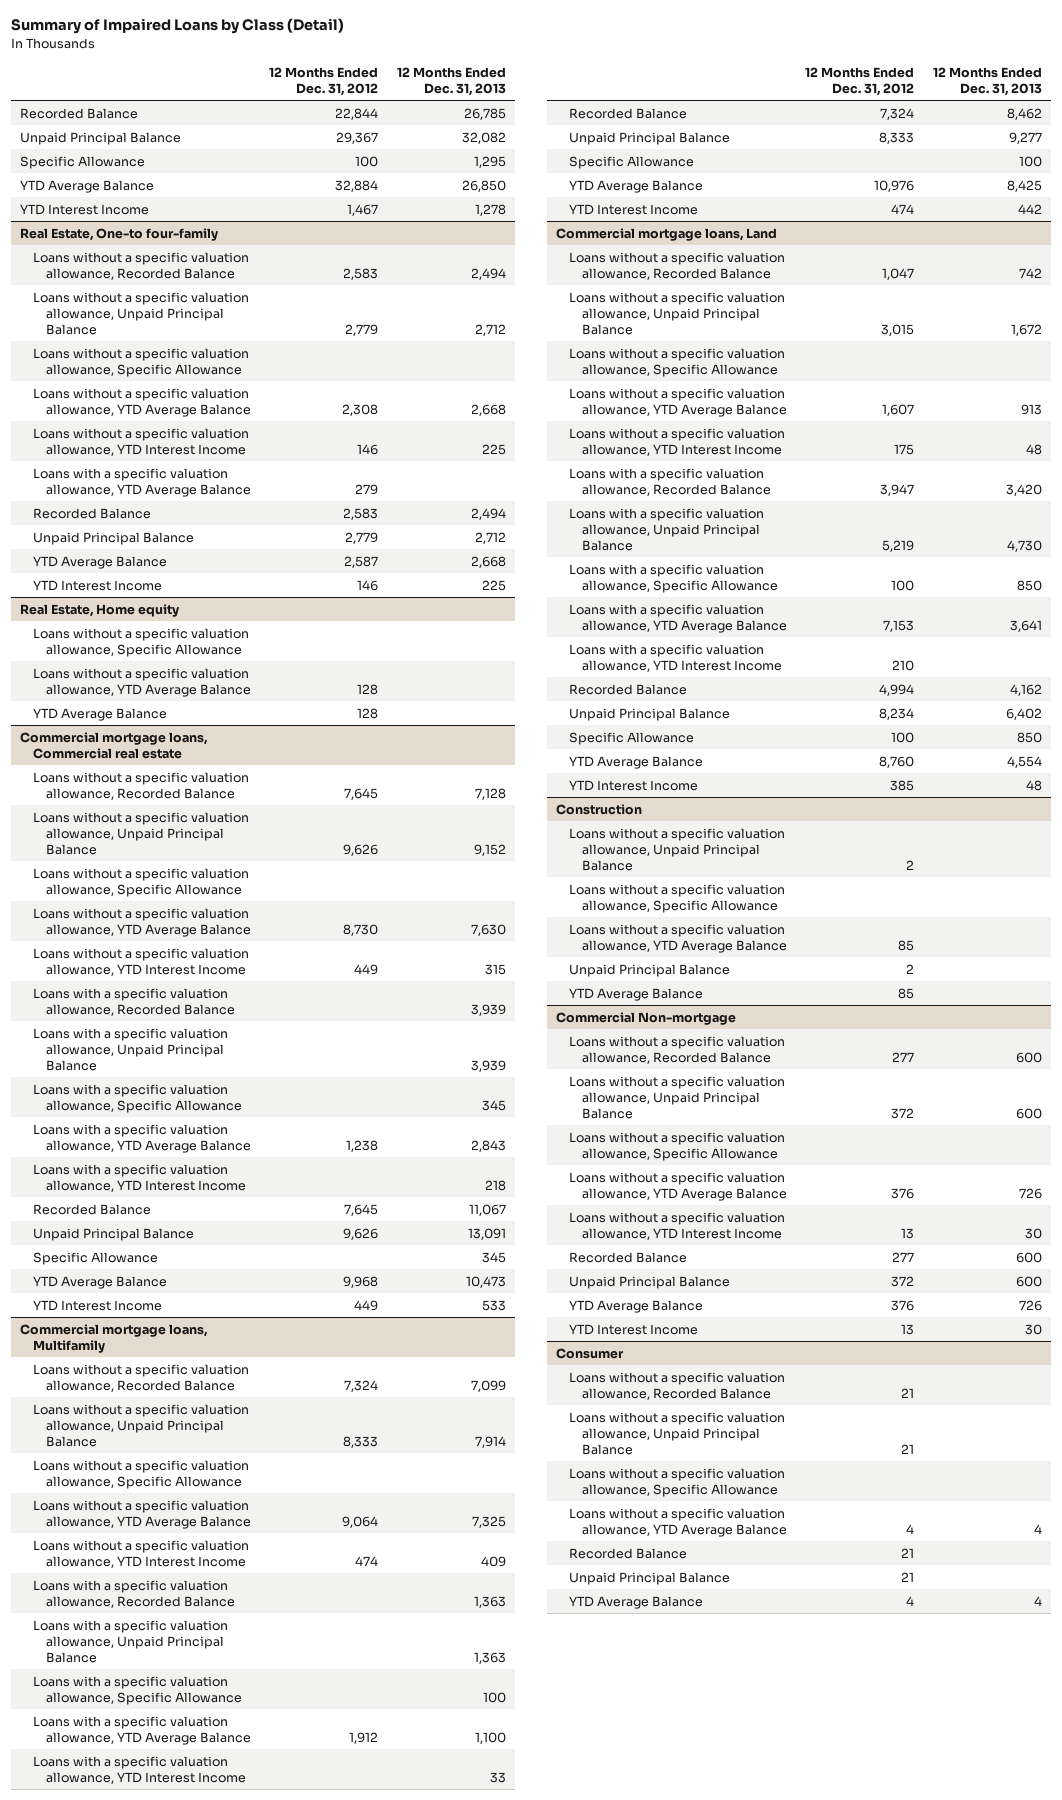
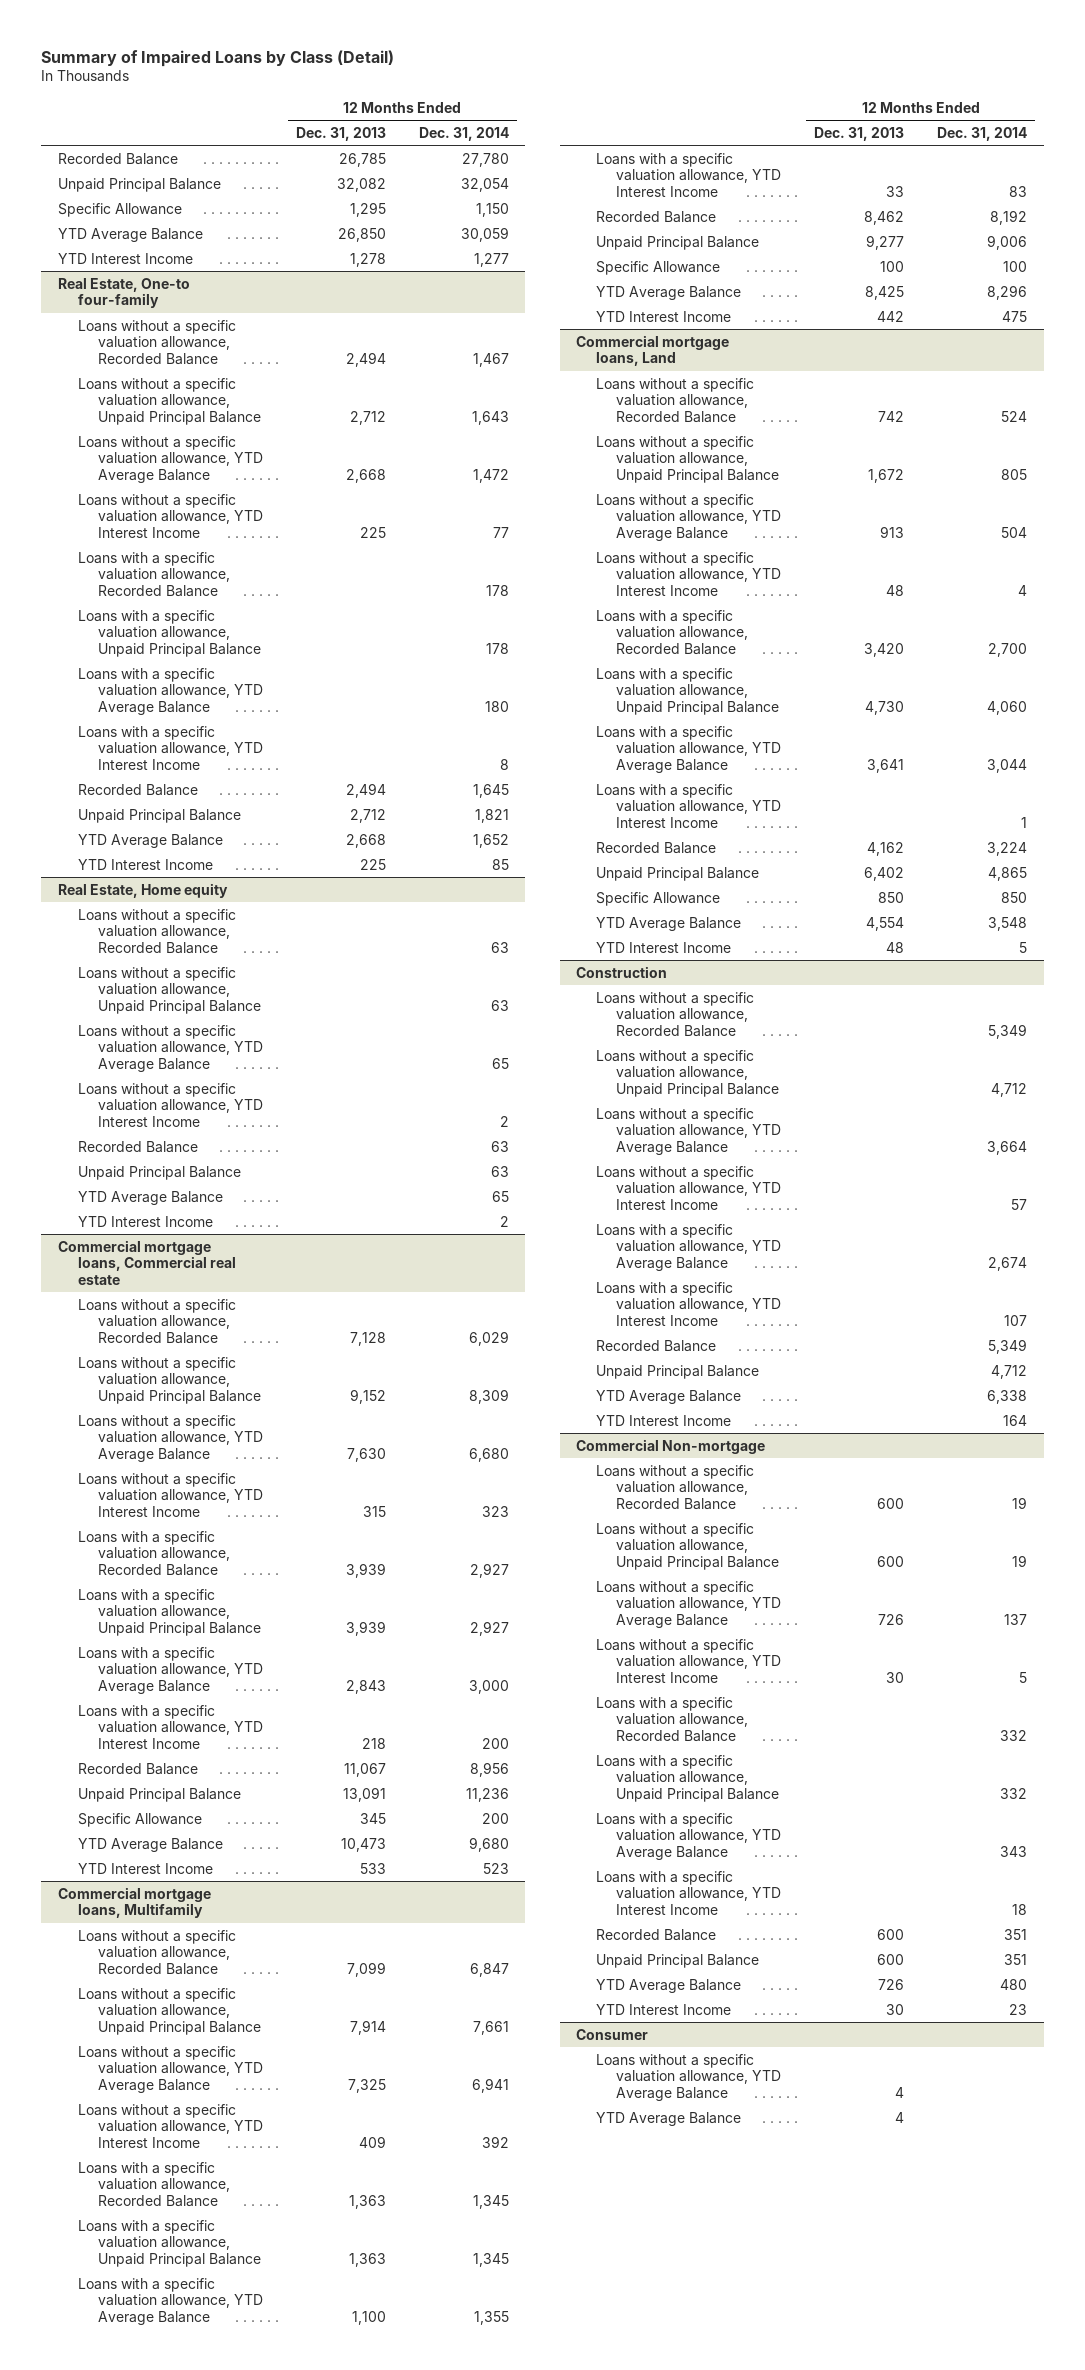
[269,66,379,96] 12 Months Ended Dec. 31, 2012 -> none
none -> [418,126,509,141] Dec. 31, 2014
[32,347,249,377] Loans without a specific valuation allowance, Specific Allowance -> none
none -> [77,551,230,597] Loans with a specific valuation allowance, Recorded Balance
none -> [77,609,261,657] Loans with a specific valuation allowance, Unpaid Principal Balance
none -> [77,725,263,770] Loans with a specific valuation allowance, YTD Interest Income
[32,627,249,657] Loans without a specific valuation allowance, Specific Allowance -> [77,908,236,954] Loans without a specific valuation allowance, Recorded Balance
none -> [77,966,261,1014] Loans without a specific valuation allowance, Unpaid Principal Balance
none -> [77,1082,263,1127] Loans without a specific valuation allowance, YTD Interest Income
none -> [77,1140,198,1153] Recorded Balance
none -> [77,1165,241,1180] Unpaid Principal Balance
none -> [77,1215,213,1227] YTD Interest Income
[32,867,249,897] Loans without a specific valuation allowance, Specific Allowance -> none
[32,1083,242,1113] Loans with a specific valuation allowance, Specific Allowance -> none
[32,1459,249,1489] Loans without a specific valuation allowance, Specific Allowance -> none
[32,1675,242,1705] Loans with a specific valuation allowance, Specific Allowance -> none
[568,347,785,377] Loans without a specific valuation allowance, Specific Allowance -> none
[568,563,778,593] Loans with a specific valuation allowance, Specific Allowance -> none
none -> [596,991,755,1037] Loans without a specific valuation allowance, Recorded Balance
[568,883,785,913] Loans without a specific valuation allowance, Specific Allowance -> none
none -> [596,1165,782,1210] Loans without a specific valuation allowance, YTD Interest Income
none -> [596,1223,782,1271] Loans with a specific valuation allowance, YTD Average Balance
none -> [596,1281,782,1326] Loans with a specific valuation allowance, YTD Interest Income
none -> [596,1339,717,1352] Recorded Balance
none -> [596,1414,732,1426] YTD Interest Income
[568,1131,785,1161] Loans without a specific valuation allowance, Specific Allowance -> none
none -> [596,1696,749,1742] Loans with a specific valuation allowance, Recorded Balance
none -> [596,1754,780,1802] Loans with a specific valuation allowance, Unpaid Principal Balance
none -> [596,1812,782,1860] Loans with a specific valuation allowance, YTD Average Balance
none -> [596,1870,782,1915] Loans with a specific valuation allowance, YTD Interest Income
[568,1371,785,1400] Loans without a specific valuation allowance, Recorded Balance -> none
[568,1411,785,1455] Loans without a specific valuation allowance, Unpaid Principal Balance -> none
[568,1467,785,1497] Loans without a specific valuation allowance, Specific Allowance -> none
[568,1547,687,1559] Recorded Balance -> none
[568,1571,730,1585] Unpaid Principal Balance -> none

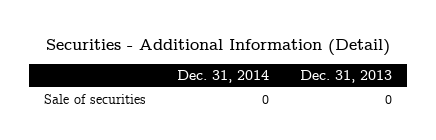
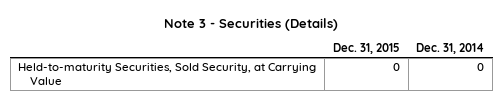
[45,39,390,57] Securities - Additional Information (Detail) -> [164,17,339,31] Note 3 - Securities (Details)
[299,70,392,84] Dec. 31, 2013 -> none
none -> [332,43,400,55] Dec. 31, 2015
[44,94,147,105] Sale of securities -> [18,63,317,86] Held-to-maturity Securities, Sold Security, at Carrying Value

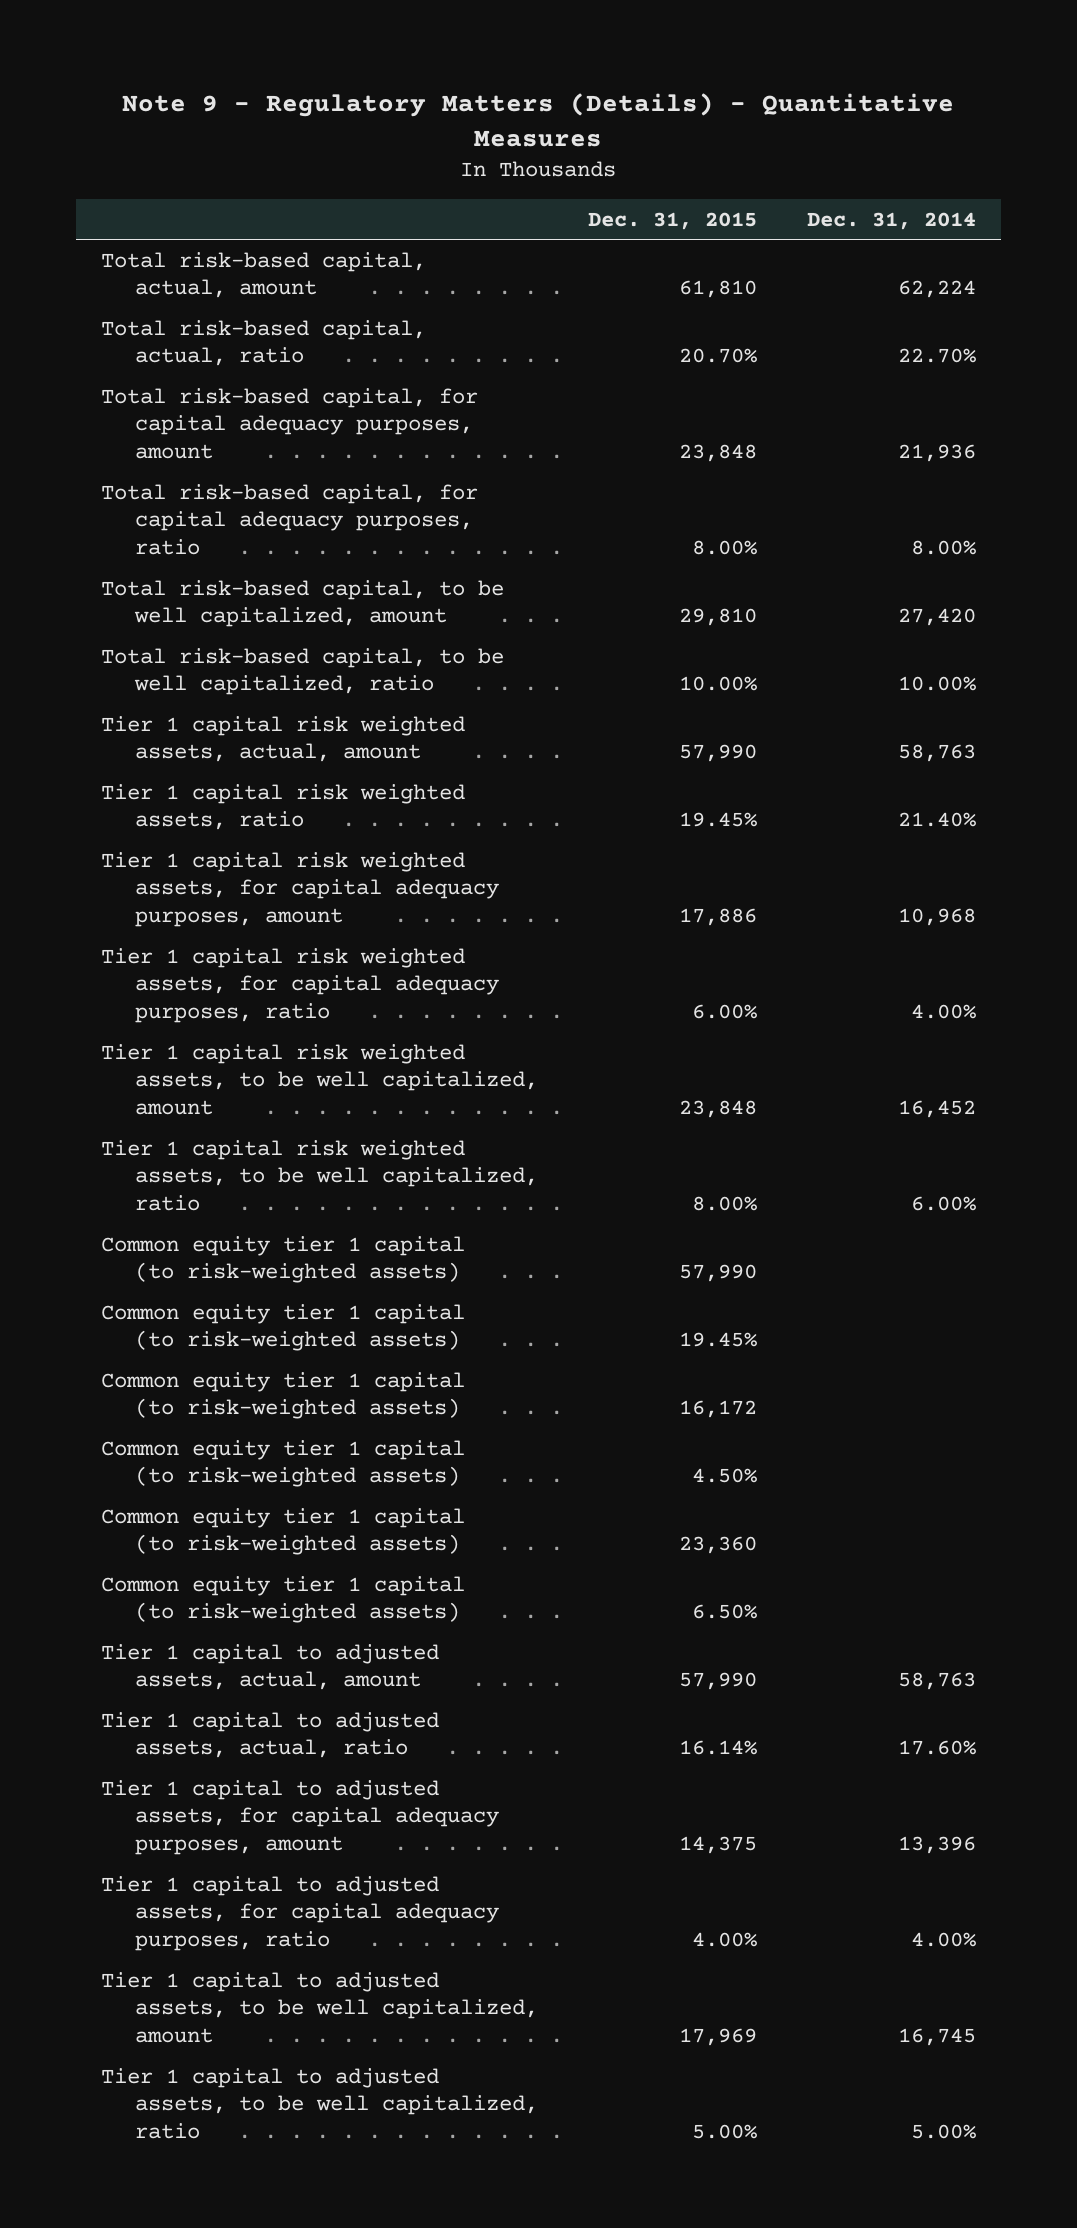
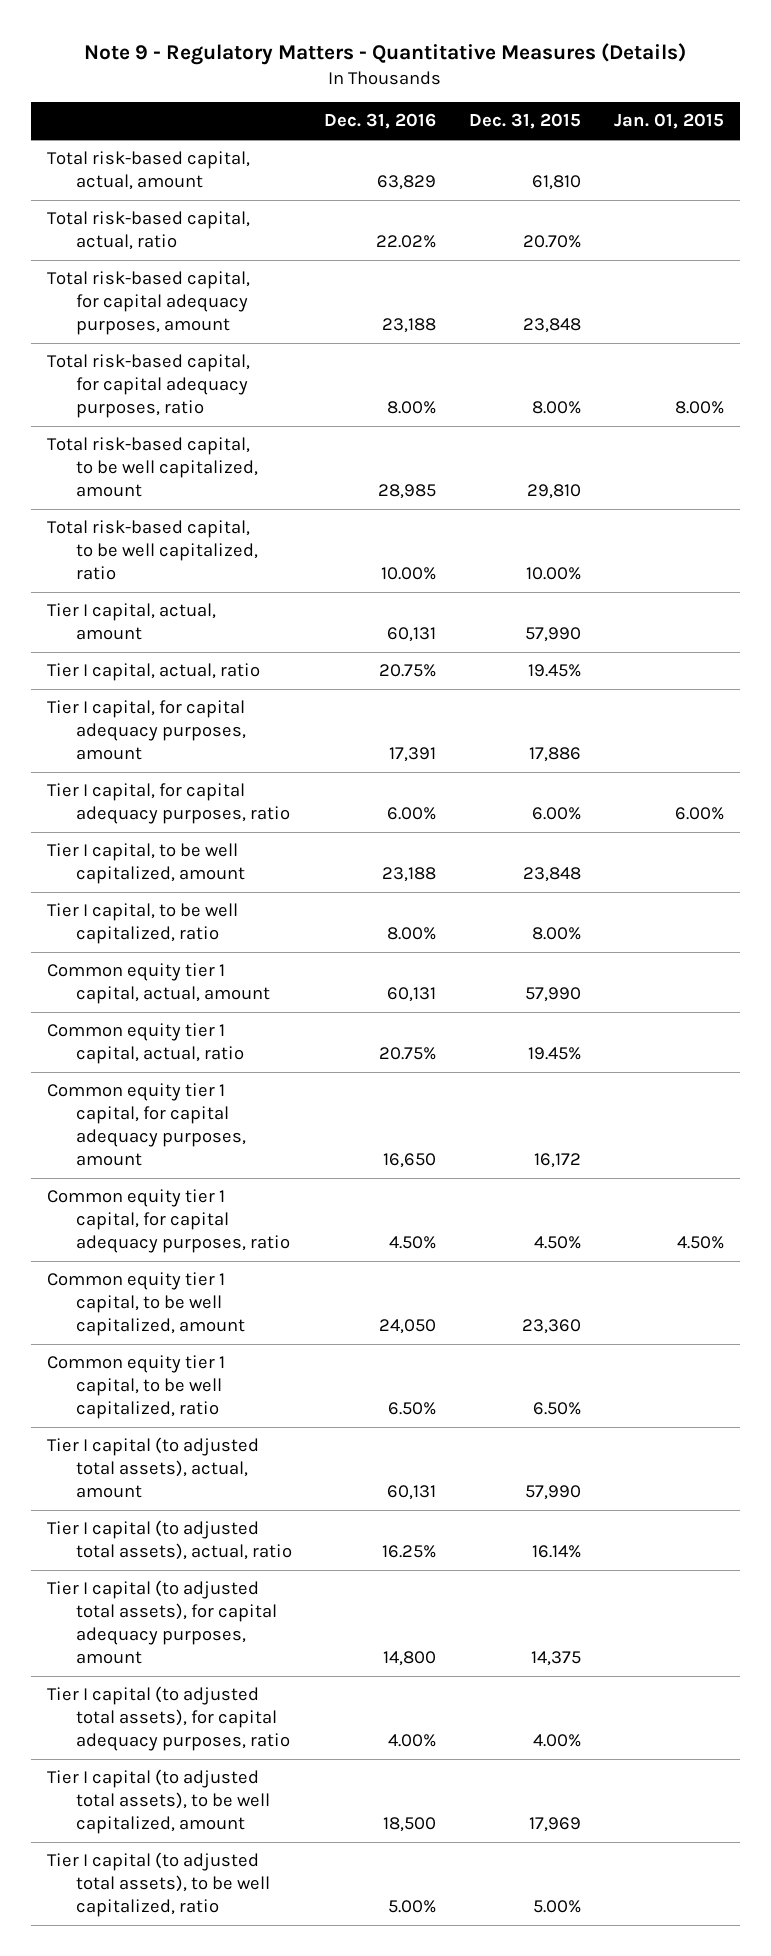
[122,93,955,148] Note 9 - Regulatory Matters (Details) - Quantitative Measures -> [84,43,687,66] Note 9 - Regulatory Matters - Quantitative Measures (Details)
[806,211,976,230] Dec. 31, 2014 -> none
none -> [324,113,437,130] Dec. 31, 2016
none -> [613,113,724,130] Jan. 01, 2015
[101,715,466,763] Tier 1 capital risk weighted assets, actual, amount -> [47,603,217,641] Tier I capital, actual, amount
[101,783,466,831] Tier 1 capital risk weighted assets, ratio -> [47,663,261,682] Tier I capital, actual, ratio
[101,851,499,928] Tier 1 capital risk weighted assets, for capital adequacy purposes, amount -> [47,700,246,761] Tier I capital, for capital adequacy purposes, amount
[101,947,499,1024] Tier 1 capital risk weighted assets, for capital adequacy purposes, ratio -> [47,783,290,825] Tier I capital, for capital adequacy purposes, ratio
[101,1043,538,1116] Tier 1 capital risk weighted assets, to be well capitalized, amount -> [47,843,245,885] Tier I capital, to be well capitalized, amount
[101,1139,538,1212] Tier 1 capital risk weighted assets, to be well capitalized, ratio -> [47,903,239,945] Tier I capital, to be well capitalized, ratio
[101,1235,466,1284] Common equity tier 1 capital (to risk-weighted assets) -> [47,963,270,1005] Common equity tier 1 capital, actual, amount
[101,1303,466,1352] Common equity tier 1 capital (to risk-weighted assets) -> [47,1023,244,1065] Common equity tier 1 capital, actual, ratio
[101,1371,466,1420] Common equity tier 1 capital (to risk-weighted assets) -> [47,1083,246,1167] Common equity tier 1 capital, for capital adequacy purposes, amount
[101,1439,466,1488] Common equity tier 1 capital (to risk-weighted assets) -> [47,1189,290,1254] Common equity tier 1 capital, for capital adequacy purposes, ratio
[101,1507,466,1556] Common equity tier 1 capital (to risk-weighted assets) -> [47,1272,245,1337] Common equity tier 1 capital, to be well capitalized, amount
[101,1575,466,1624] Common equity tier 1 capital (to risk-weighted assets) -> [47,1355,226,1420] Common equity tier 1 capital, to be well capitalized, ratio
[101,1643,440,1691] Tier 1 capital to adjusted assets, actual, amount -> [47,1437,260,1499] Tier I capital (to adjusted total assets), actual, amount
[101,1711,440,1759] Tier 1 capital to adjusted assets, actual, ratio -> [47,1520,292,1561] Tier I capital (to adjusted total assets), actual, ratio
[101,1779,499,1856] Tier 1 capital to adjusted assets, for capital adequacy purposes, amount -> [47,1580,277,1665] Tier I capital (to adjusted total assets), for capital adequacy purposes, amount
[101,1875,499,1952] Tier 1 capital to adjusted assets, for capital adequacy purposes, ratio -> [47,1686,290,1752] Tier I capital (to adjusted total assets), for capital adequacy purposes, ratio
[101,1971,538,2044] Tier 1 capital to adjusted assets, to be well capitalized, amount -> [47,1769,270,1835] Tier I capital (to adjusted total assets), to be well capitalized, amount
[101,2067,538,2140] Tier 1 capital to adjusted assets, to be well capitalized, ratio -> [47,1852,270,1918] Tier I capital (to adjusted total assets), to be well capitalized, ratio

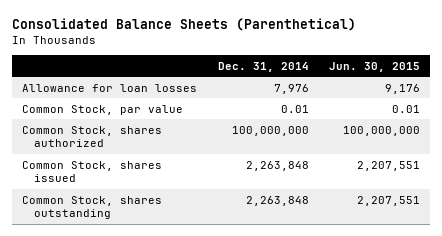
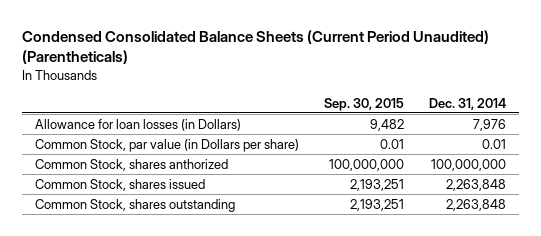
[12,18,357,32] Consolidated Balance Sheets (Parenthetical) -> [21,30,489,65] Condensed Consolidated Balance Sheets (Current Period Unaudited) (Parentheticals)
[328,61,420,72] Jun. 30, 2015 -> none
none -> [323,97,404,111] Sep. 30, 2015
[22,83,198,92] Allowance for loan losses -> [34,118,241,131] Allowance for loan losses (in Dollars)
[22,104,184,115] Common Stock, par value -> [34,138,299,152] Common Stock, par value (in Dollars per share)
[22,125,163,148] Common Stock, shares authorized -> [34,158,228,171] Common Stock, shares anthorized

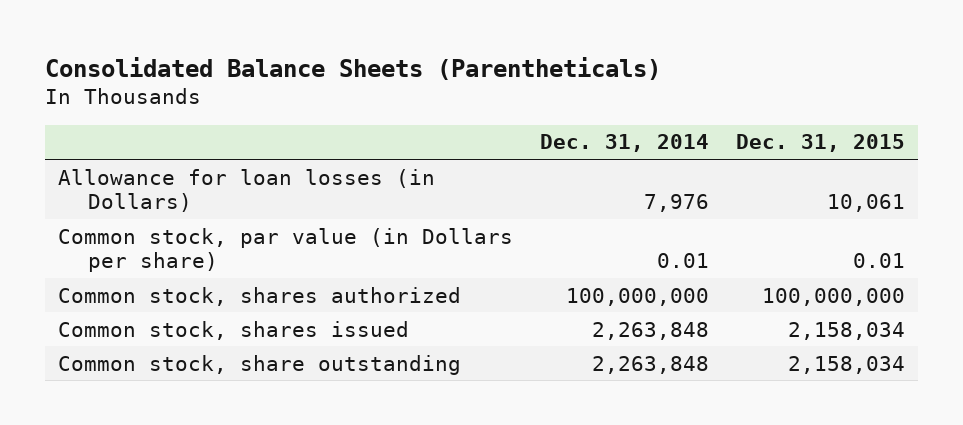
[21,30,489,65] Condensed Consolidated Balance Sheets (Current Period Unaudited) (Parentheticals) -> [45,56,662,80] Consolidated Balance Sheets (Parentheticals)
[323,97,404,111] Sep. 30, 2015 -> none
none -> [735,134,905,153] Dec. 31, 2015
[34,138,299,152] Common Stock, par value (in Dollars per share) -> [58,227,514,273] Common stock, par value (in Dollars per share)
[34,158,228,171] Common Stock, shares anthorized -> [58,286,462,306] Common stock, shares authorized
[34,178,205,191] Common Stock, shares issued -> [58,320,410,340] Common stock, shares issued
[34,198,235,212] Common Stock, shares outstanding -> [58,354,462,375] Common stock, share outstanding

